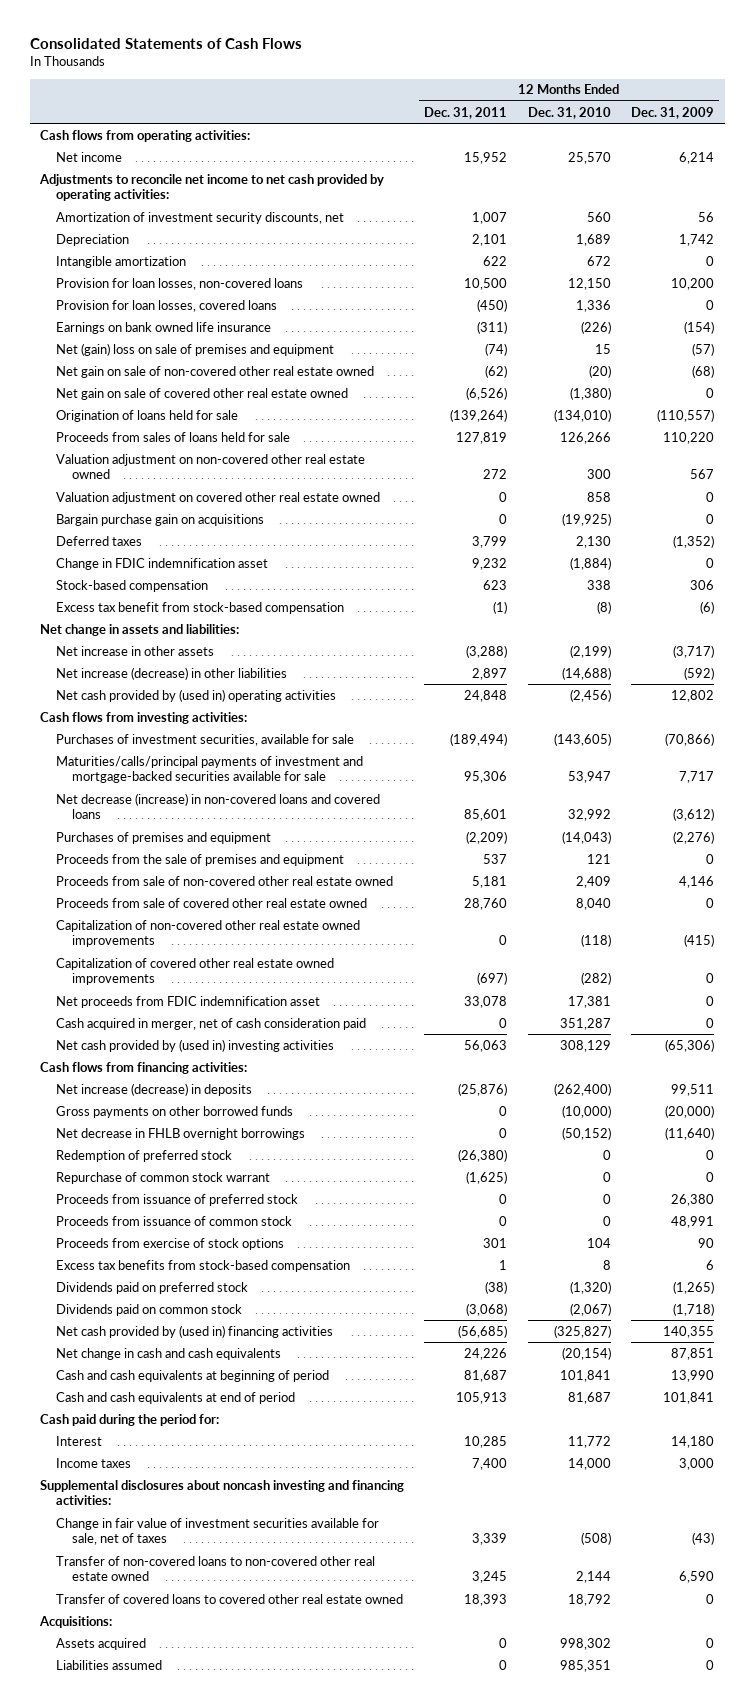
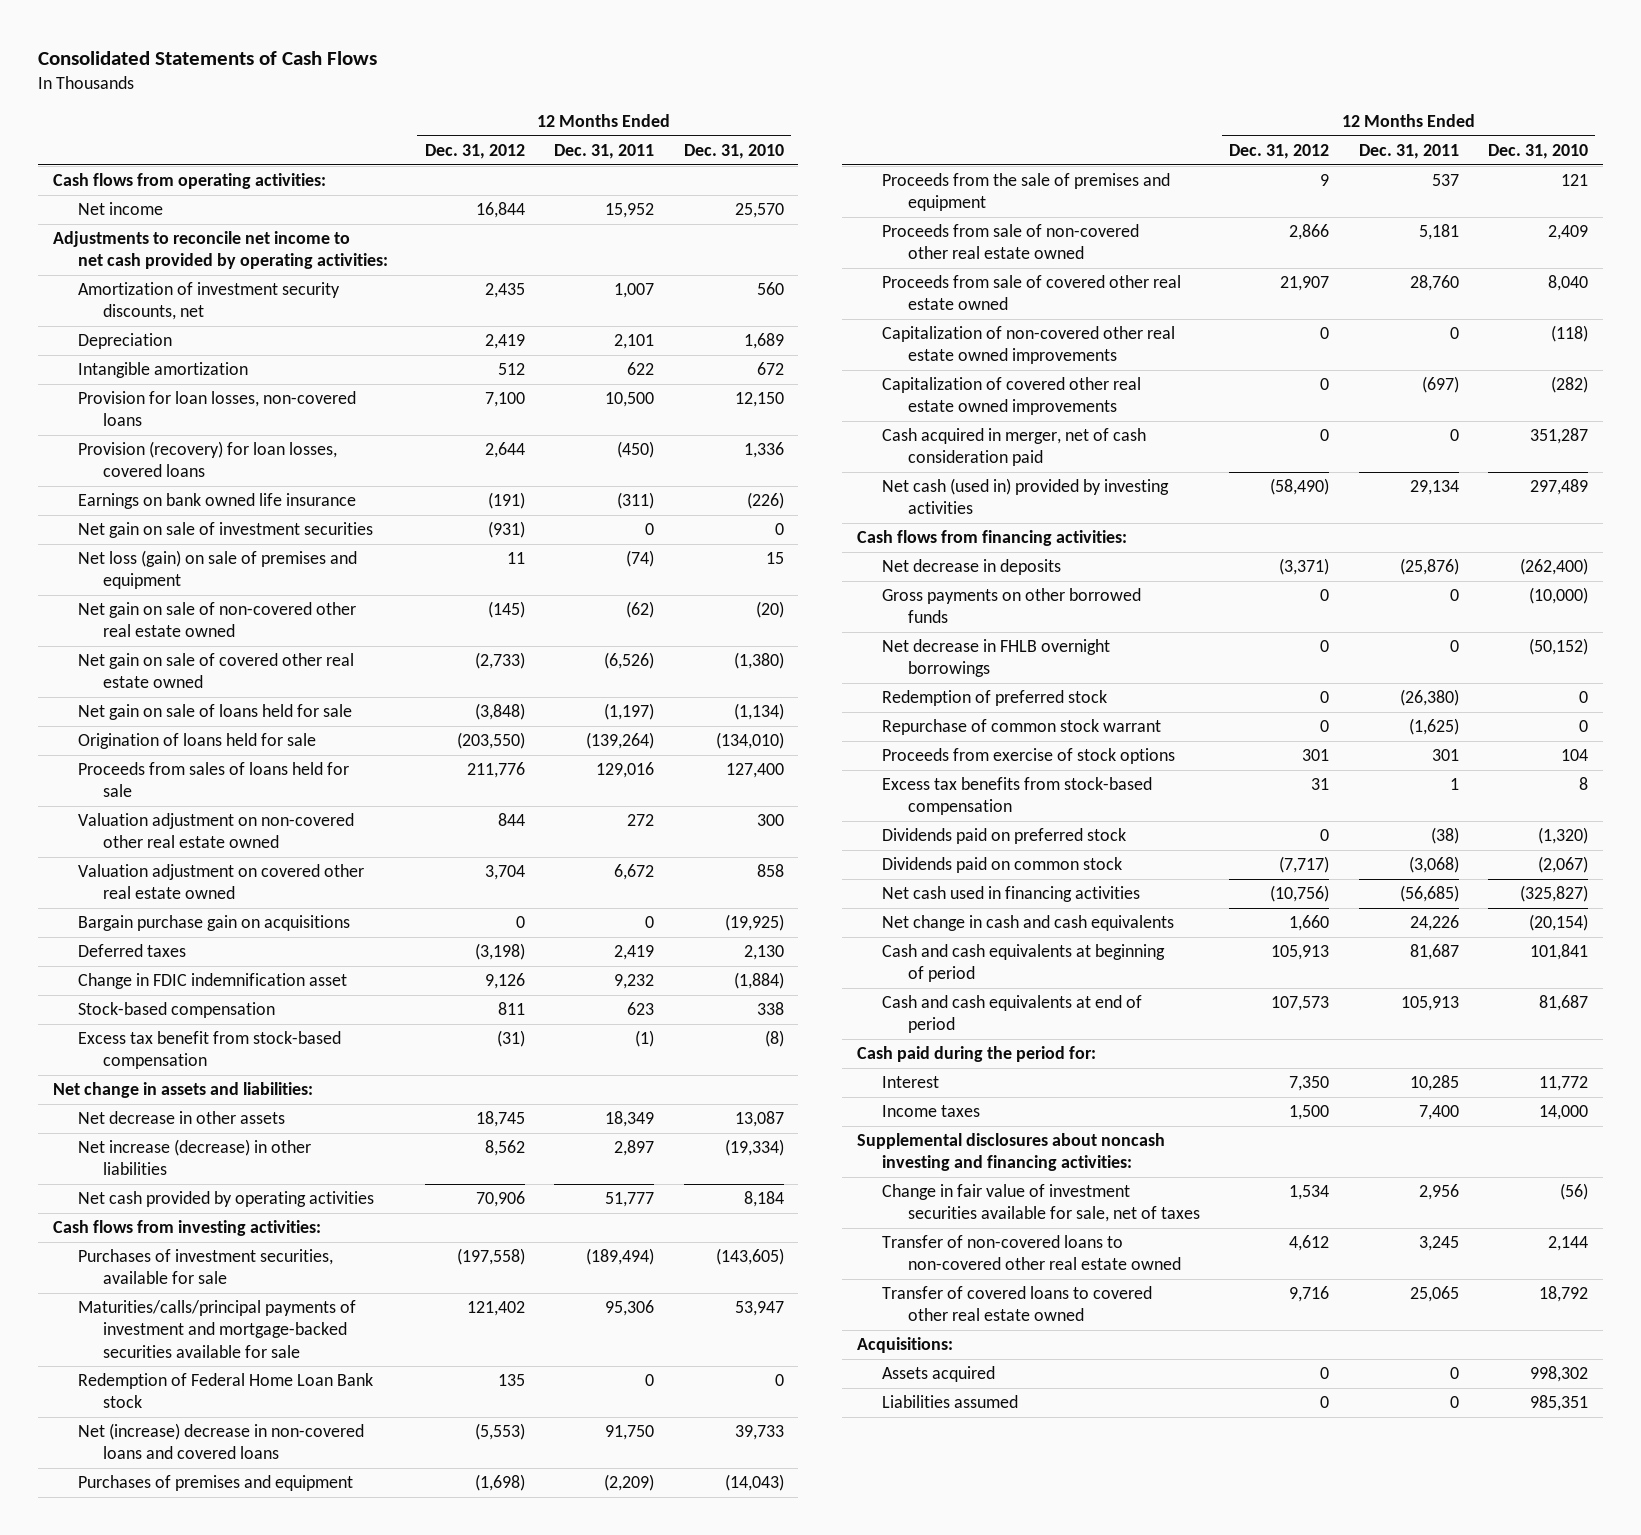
[631,106,715,119] Dec. 31, 2009 -> none
none -> [424,144,525,160] Dec. 31, 2012
[55,299,277,312] Provision for loan losses, covered loans -> [77,441,337,478] Provision (recovery) for loan losses, covered loans
none -> [77,522,373,539] Net gain on sale of investment securities
[55,342,334,356] Net (gain) loss on sale of premises and equipment -> [77,550,357,590] Net loss (gain) on sale of premises and equipment
none -> [77,704,352,721] Net gain on sale of loans held for sale
[456,431,508,444] 127,819 -> [596,762,655,779] 129,016
[559,431,611,444] 126,266 -> [725,763,784,779] 127,400
[499,491,508,502] 0 -> [614,864,655,881] 6,672
[472,535,508,548] 3,799 -> [614,945,655,961] 2,419
[55,645,214,656] Net increase in other assets -> [77,1111,285,1125] Net decrease in other assets
[466,644,508,658] (3,288) -> [605,1111,655,1128] 18,349
[569,644,611,658] (2,199) -> [734,1111,784,1128] 13,087
[561,666,611,680] (14,688) -> [724,1139,784,1157] (19,334)
[55,688,336,702] Net cash provided by (used in) operating activities -> [77,1191,374,1208] Net cash provided by operating activities
[464,689,508,702] 24,848 -> [605,1192,655,1208] 51,777
[569,688,611,702] (2,456) -> [743,1191,784,1208] 8,184
none -> [77,1373,373,1409] Redemption of Federal Home Loan Bank stock
[55,792,380,820] Net decrease (increase) in non-covered loans and covered loans -> [77,1423,364,1460] Net (increase) decrease in non-covered loans and covered loans
[464,809,508,822] 85,601 -> [605,1425,655,1441] 91,750
[567,809,611,822] 32,992 -> [734,1425,784,1441] 39,733
[55,995,320,1008] Net proceeds from FDIC indemnification asset -> none
[55,1038,334,1052] Net cash provided by (used in) investing activities -> [882,478,1170,515] Net cash (used in) provided by investing activities
[464,1039,508,1052] 56,063 -> [1409,480,1459,496] 29,134
[559,1039,611,1052] 308,129 -> [1530,479,1589,496] 297,489
[55,1082,252,1096] Net increase (decrease) in deposits -> [882,559,1062,576] Net decrease in deposits
[55,1193,298,1206] Proceeds from issuance of preferred stock -> none
[55,1215,292,1226] Proceeds from issuance of common stock -> none
[55,1324,333,1338] Net cash provided by (used in) financing activities -> [882,886,1141,903] Net cash used in financing activities
[472,1533,508,1546] 3,339 -> [1418,1184,1459,1201] 2,956
[580,1532,611,1546] (508) -> [1560,1183,1589,1201] (56)
[464,1593,508,1606] 18,393 -> [1409,1286,1459,1303] 25,065

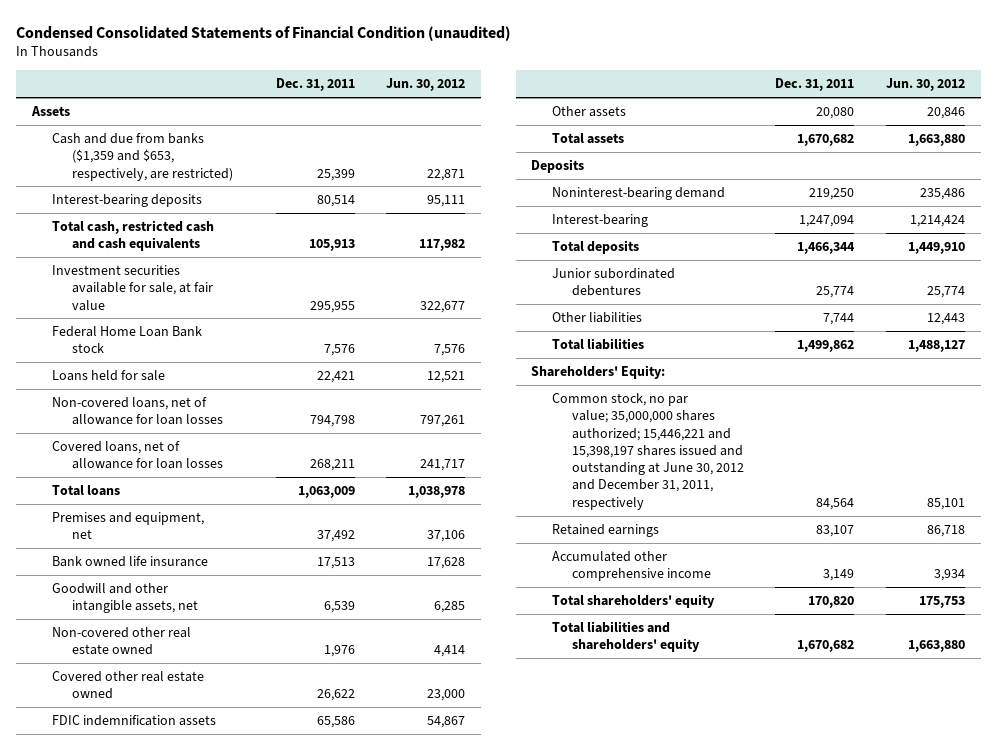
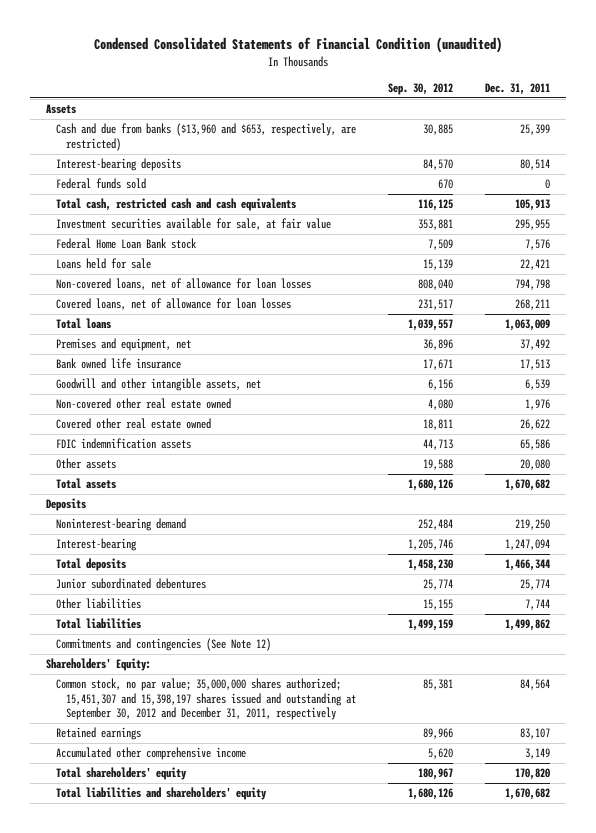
[386,78,466,92] Jun. 30, 2012 -> none
none -> [388,83,454,96] Sep. 30, 2012
[51,132,234,181] Cash and due from banks ($1,359 and $653, respectively, are restricted) -> [56,123,357,151] Cash and due from banks ($13,960 and $653, respectively, are restricted)
none -> [56,178,147,190] Federal funds sold
none -> [56,638,272,652] Commitments and contingencies (See Note 12)
[551,392,745,510] Common stock, no par value; 35,000,000 shares authorized; 15,446,221 and 15,398,197 shares issued and outstanding at June 30, 2012 and December 31, 2011, respectively -> [56,678,357,721] Common stock, no par value; 35,000,000 shares authorized; 15,451,307 and 15,398,197 shares issued and outstanding at September 30, 2012 and December 31, 2011, respectively

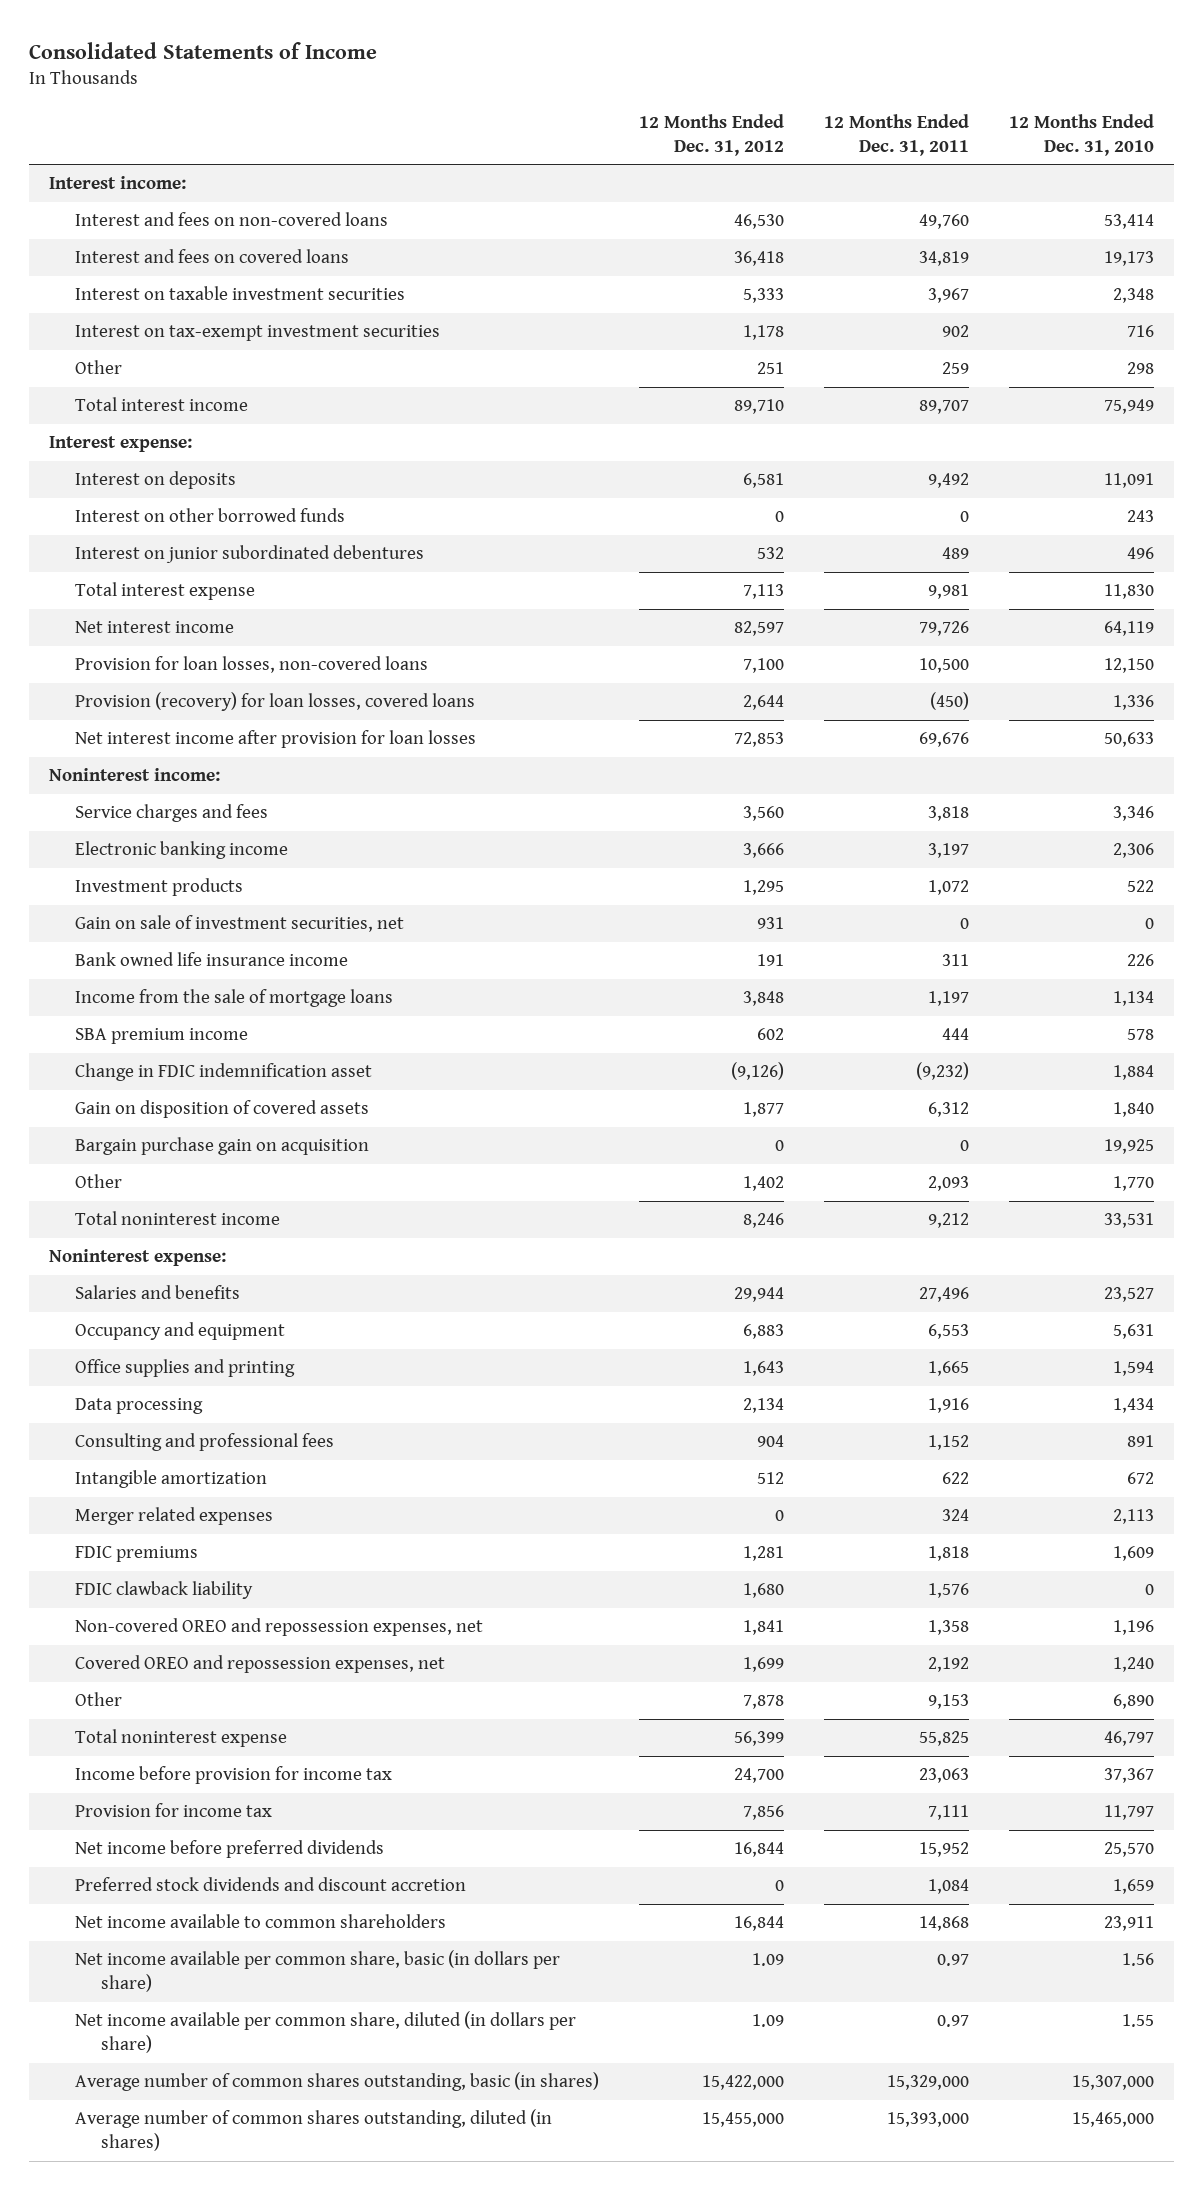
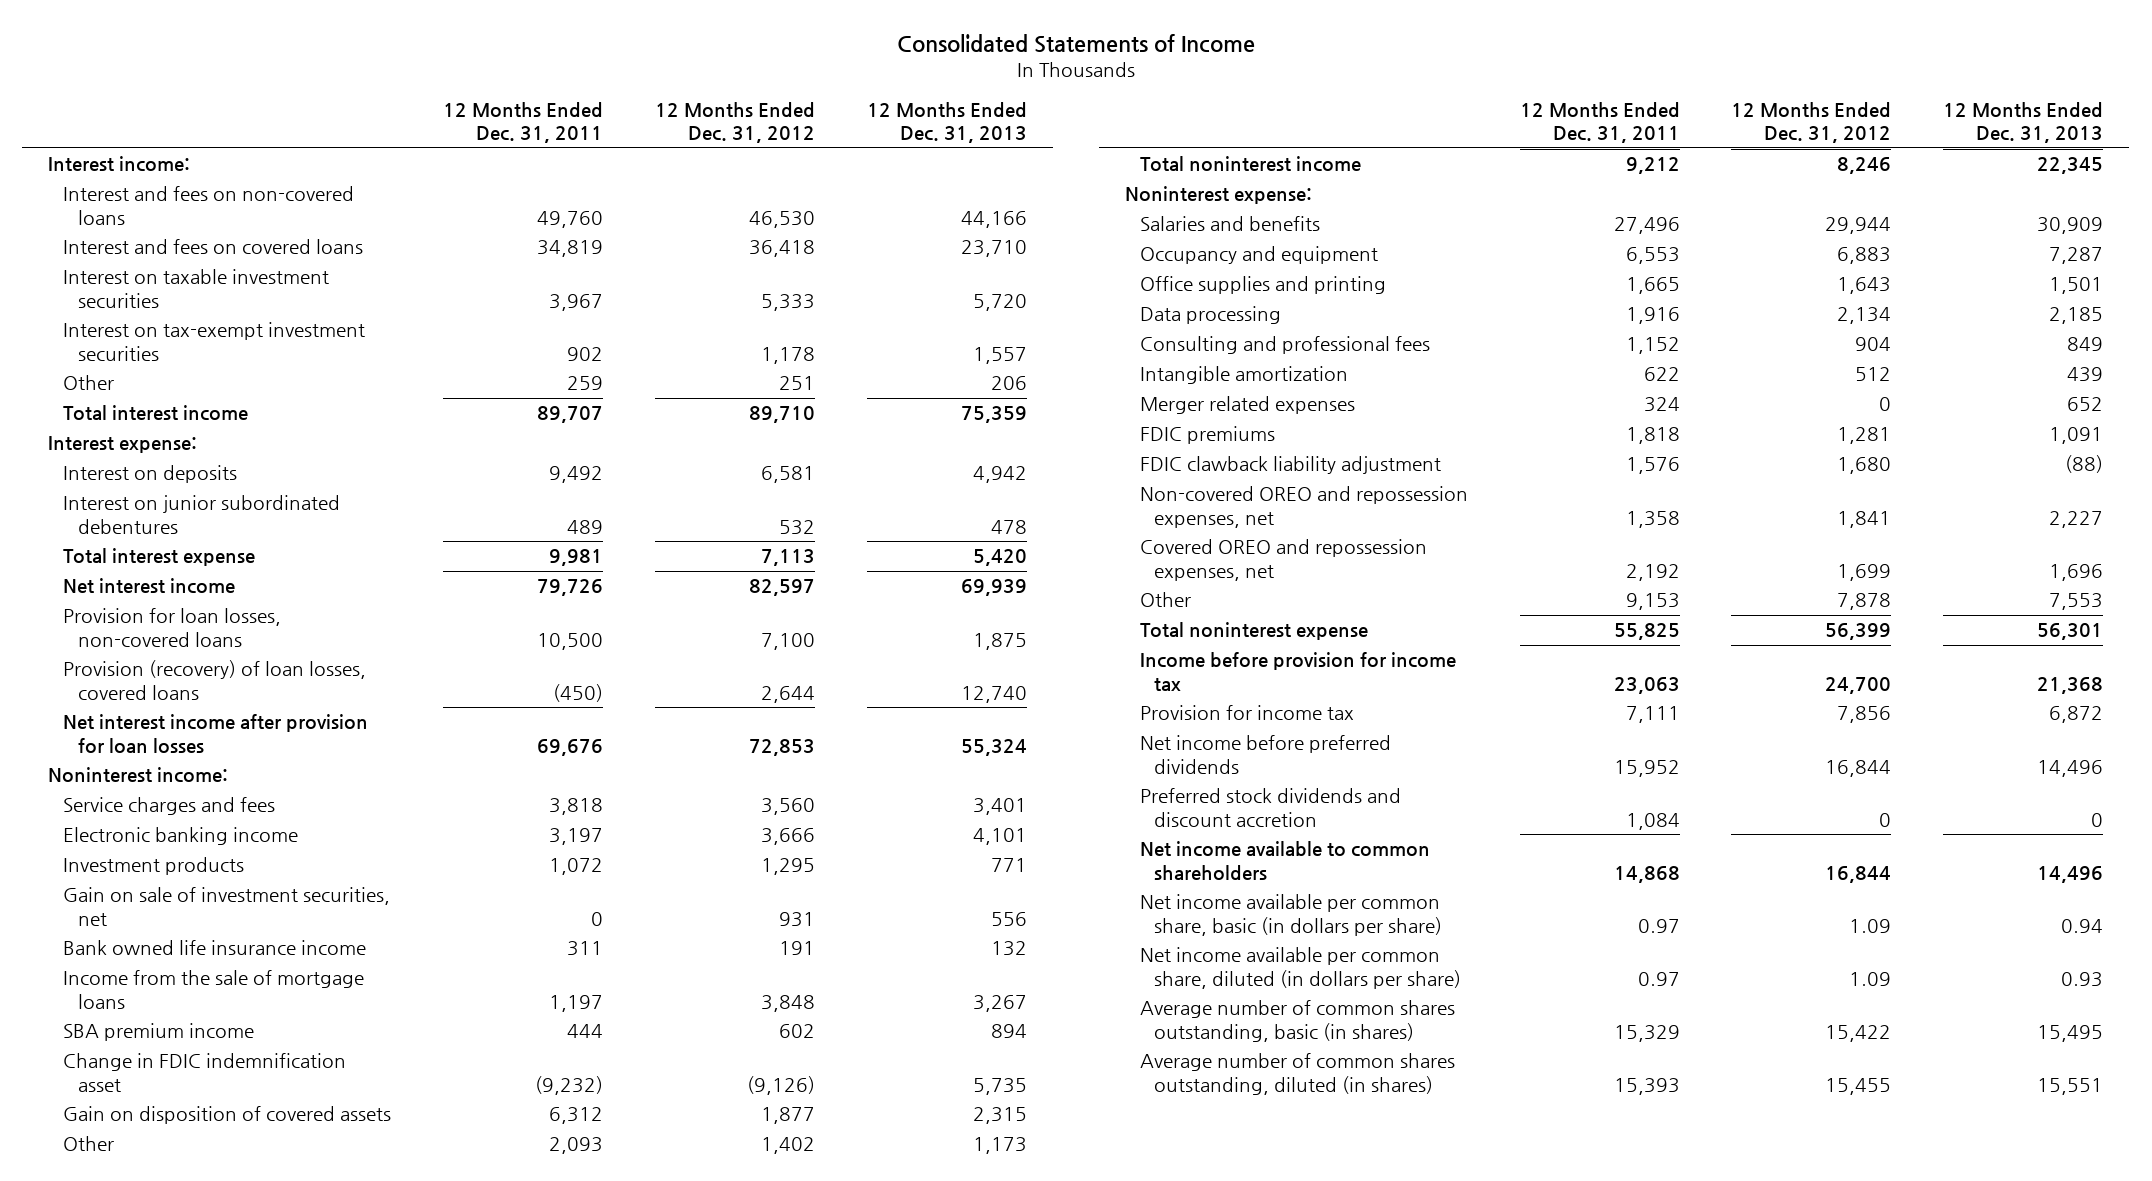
[1009,113,1155,156] 12 Months Ended Dec. 31, 2010 -> none
none -> [866,102,1027,144] 12 Months Ended Dec. 31, 2013
[75,508,346,523] Interest on other borrowed funds -> none
[75,692,476,712] Provision (recovery) for loan losses, covered loans -> [62,660,366,700] Provision (recovery) of loan losses, covered loans
[75,1137,370,1156] Bargain purchase gain on acquisition -> none
[75,1581,254,1600] FDIC clawback liability -> [1139,456,1441,475] FDIC clawback liability adjustment
[702,2075,785,2091] 15,422,000 -> [1825,1024,1892,1042] 15,422
[887,2075,970,2091] 15,329,000 -> [1613,1024,1680,1042] 15,329
[702,2112,785,2128] 15,455,000 -> [1825,1077,1892,1095] 15,455
[887,2112,970,2128] 15,393,000 -> [1613,1077,1680,1095] 15,393

